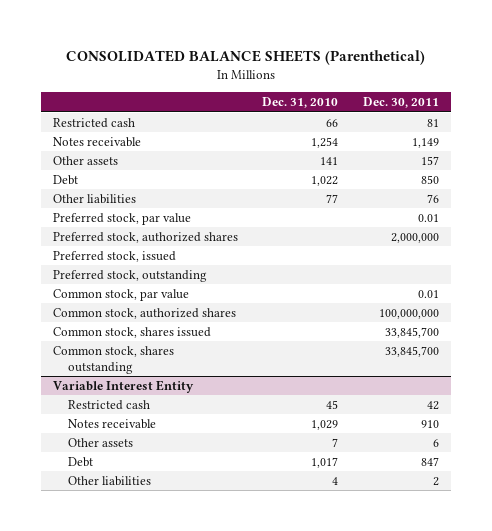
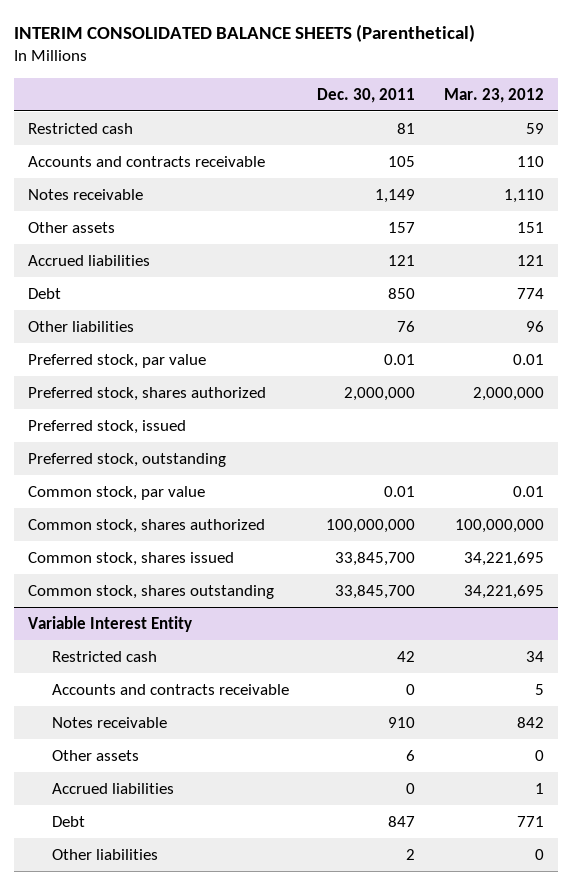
[65,50,425,66] CONSOLIDATED BALANCE SHEETS (Parenthetical) -> [13,24,475,43] INTERIM CONSOLIDATED BALANCE SHEETS (Parenthetical)
[262,97,339,109] Dec. 31, 2010 -> none
none -> [443,87,544,103] Mar. 23, 2012
none -> [27,155,265,167] Accounts and contracts receivable
none -> [27,254,150,266] Accrued liabilities
[52,232,238,244] Preferred stock, authorized shares -> [27,386,266,401] Preferred stock, shares authorized
[52,308,236,320] Common stock, authorized shares -> [27,518,265,533] Common stock, shares authorized
none -> [52,683,290,695] Accounts and contracts receivable
none -> [52,782,175,794] Accrued liabilities

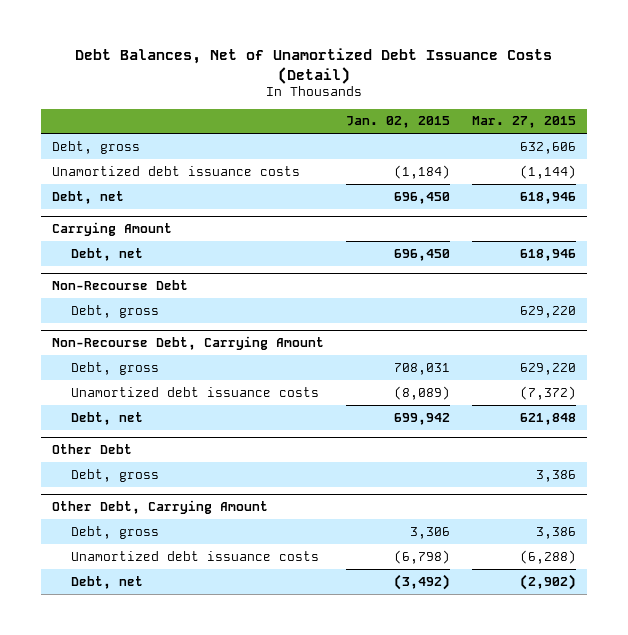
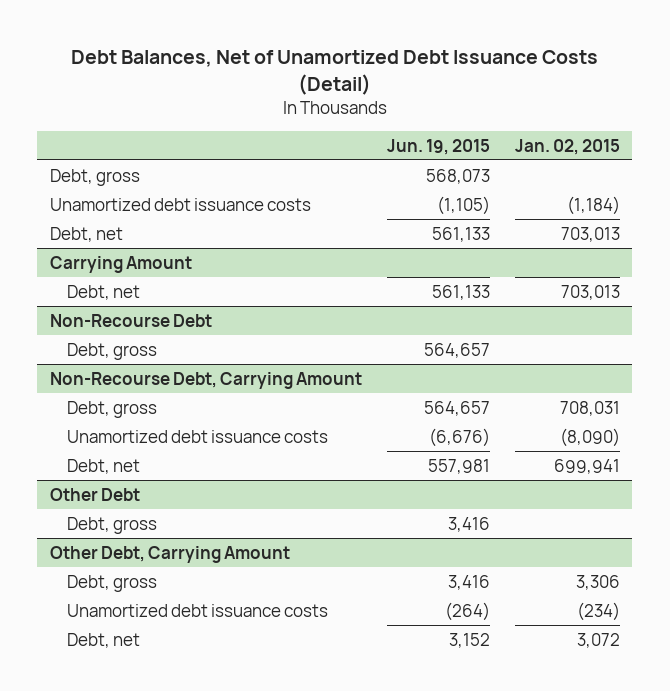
[472,116,577,129] Mar. 27, 2015 -> none
none -> [386,138,490,155] Jun. 19, 2015
[394,191,451,204] 696,450 -> [560,226,620,242] 703,013
[394,248,451,261] 696,450 -> [560,284,620,300] 703,013
[394,385,451,400] (8,089) -> [559,427,620,447] (8,090)
[394,412,451,425] 699,942 -> [553,458,620,474] 699,941
[394,549,451,564] (6,798) -> [576,601,620,621] (234)
[394,573,451,590] (3,492) -> [576,632,620,648] 3,072

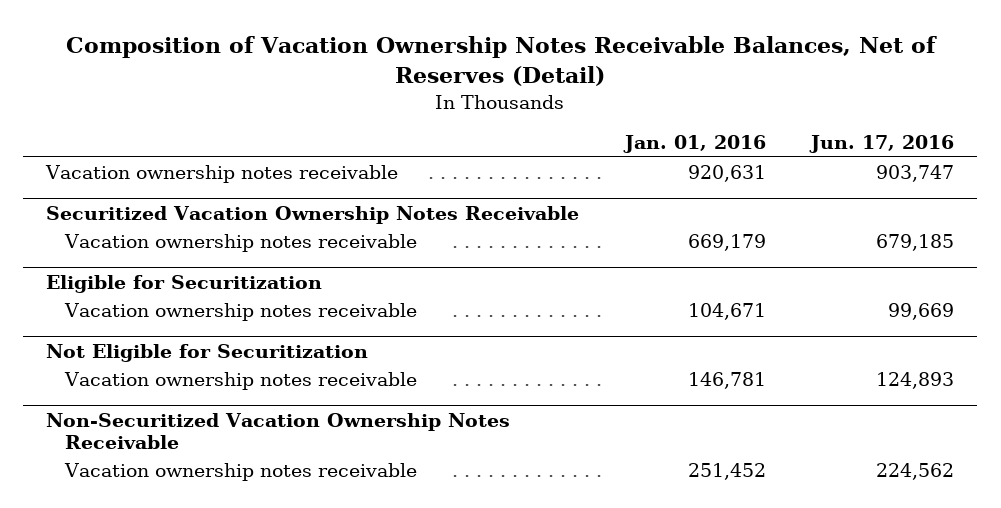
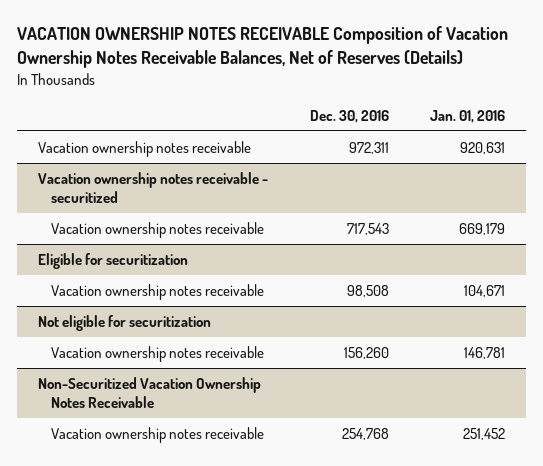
[66,36,938,86] Composition of Vacation Ownership Notes Receivable Balances, Net of Reserves (Detail) -> [16,26,508,68] VACATION OWNERSHIP NOTES RECEIVABLE Composition of Vacation Ownership Notes Receivable Balances, Net of Reserves (Details)
[809,135,955,154] Jun. 17, 2016 -> none
none -> [309,109,389,123] Dec. 30, 2016
[46,205,580,224] Securitized Vacation Ownership Notes Receivable -> [37,171,268,204] Vacation ownership notes receivable - securitized
[46,274,323,293] Eligible for Securitization -> [37,252,188,269] Eligible for securitization
[46,343,369,362] Not Eligible for Securitization -> [37,314,211,331] Not eligible for securitization

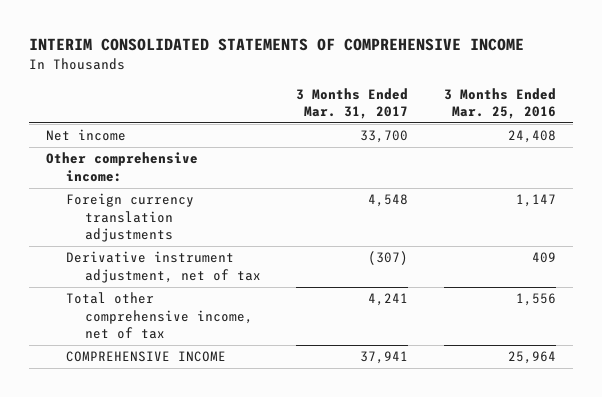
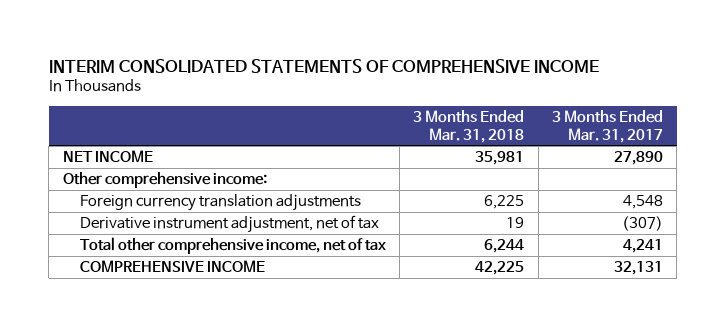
[443,87,556,120] 3 Months Ended Mar. 25, 2016 -> none
none -> [413,110,525,143] 3 Months Ended Mar. 31, 2018
[46,129,127,142] Net income -> [62,150,153,163] NET INCOME
[360,130,409,144] 33,700 -> [614,151,664,166] 27,890
[360,351,409,365] 37,941 -> [614,261,664,276] 32,131

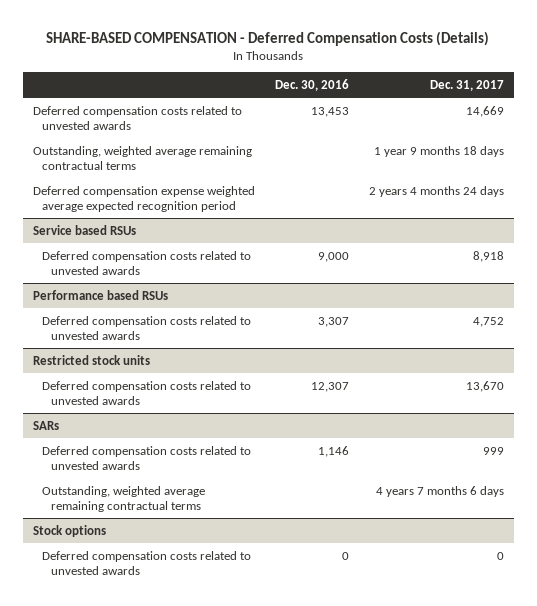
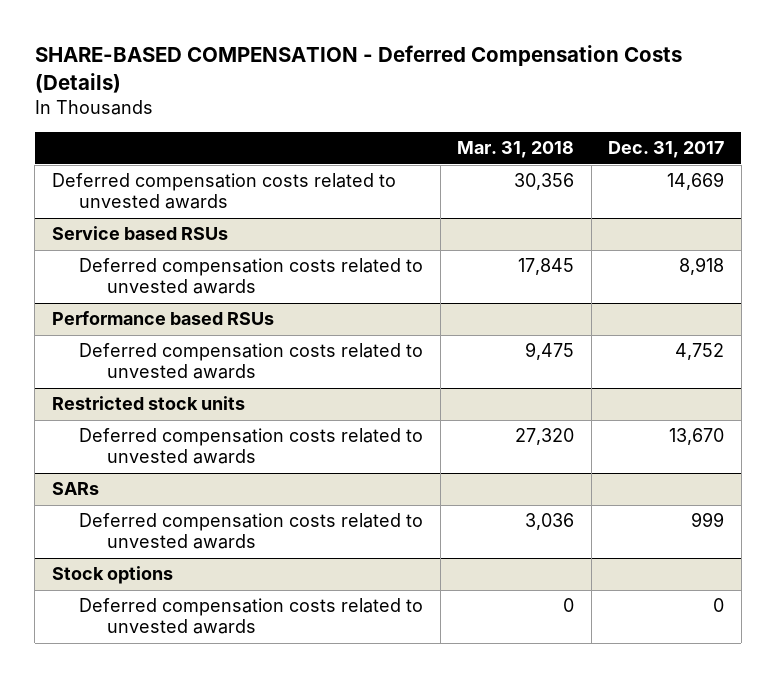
[274,78,349,91] Dec. 30, 2016 -> none
none -> [457,141,575,159] Mar. 31, 2018
[32,145,252,171] Outstanding, weighted average remaining contractual terms -> none
[32,185,255,213] Deferred compensation expense weighted average expected recognition period -> none
[41,485,205,513] Outstanding, weighted average remaining contractual terms -> none

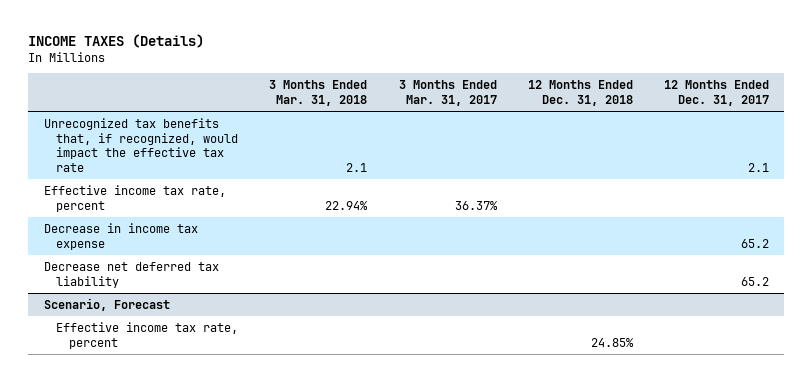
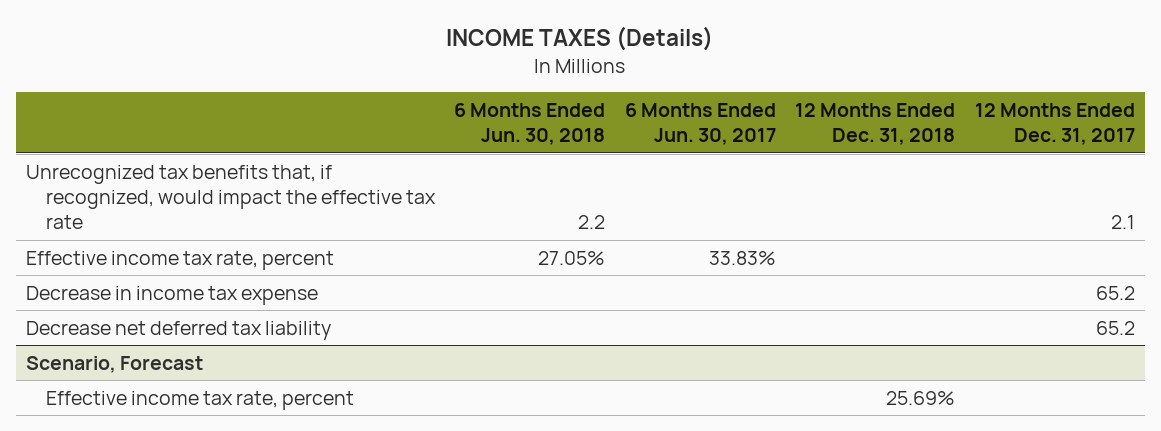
[269,80,368,106] 3 Months Ended Mar. 31, 2018 -> none
[398,80,497,106] 3 Months Ended Mar. 31, 2017 -> none
none -> [454,102,606,146] 6 Months Ended Jun. 30, 2018
none -> [624,102,776,146] 6 Months Ended Jun. 30, 2017
[590,337,634,347] 24.85% -> [886,390,956,405] 25.69%

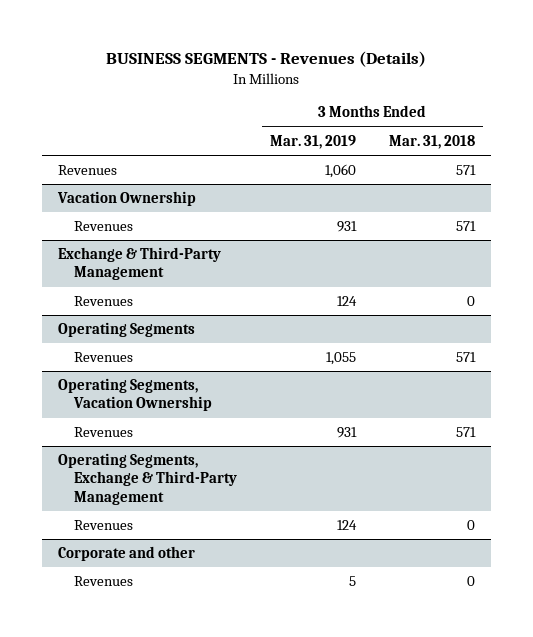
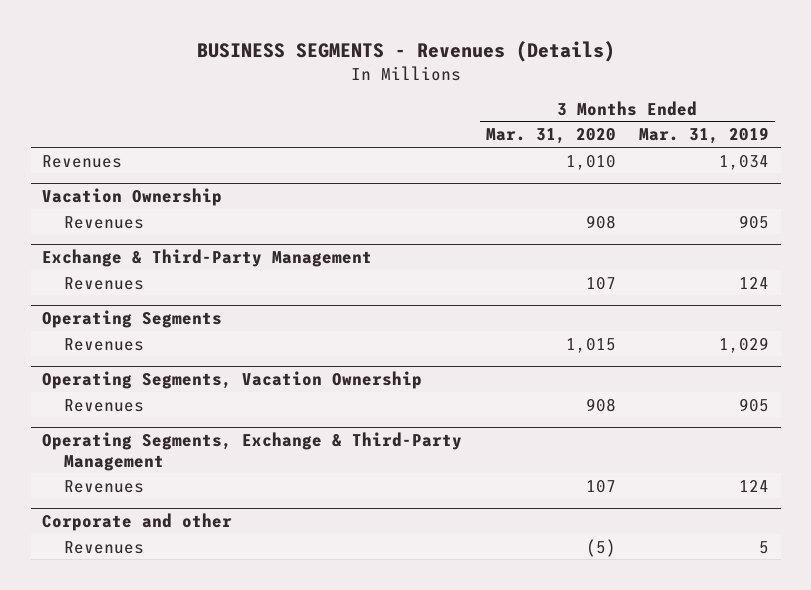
[388,134,475,149] Mar. 31, 2018 -> none
none -> [485,128,616,145] Mar. 31, 2020
[324,164,356,179] 1,060 -> [719,154,770,170] 1,034
[336,221,357,233] 931 -> [739,214,770,229] 905
[325,352,356,366] 1,055 -> [719,336,770,353] 1,029
[336,427,357,439] 931 -> [739,397,770,412] 905

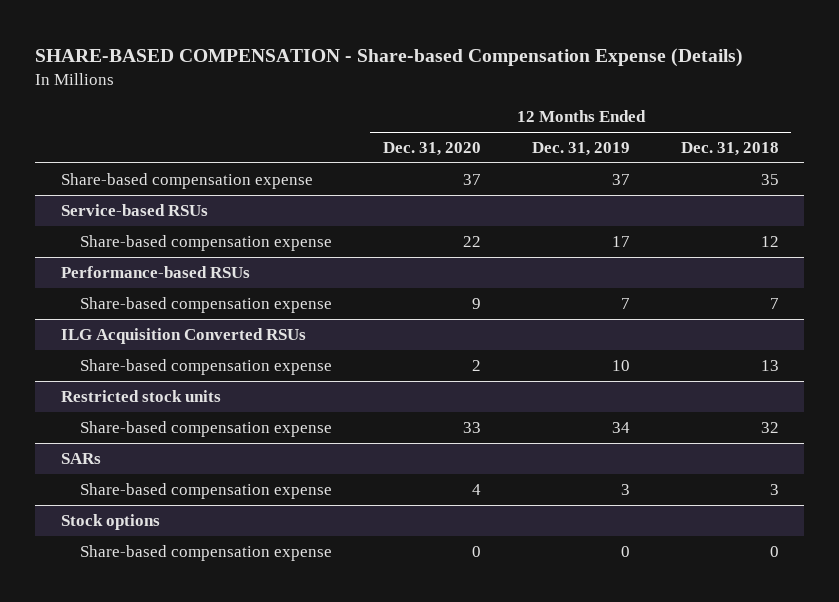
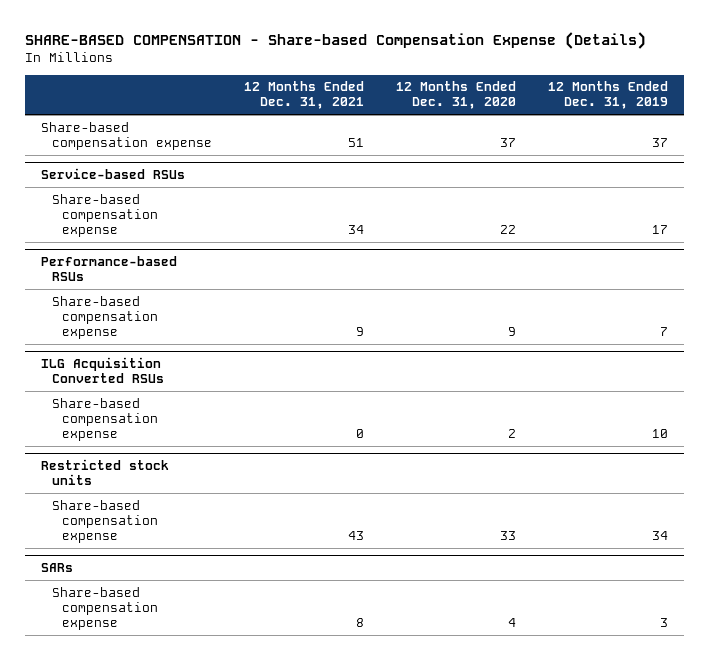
[680,141,779,156] Dec. 31, 2018 -> none
none -> [243,81,364,110] 12 Months Ended Dec. 31, 2021
[60,513,160,530] Stock options -> none
[80,544,333,561] Share-based compensation expense -> none

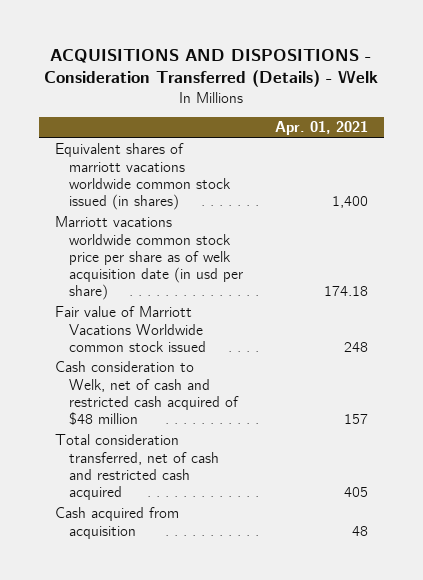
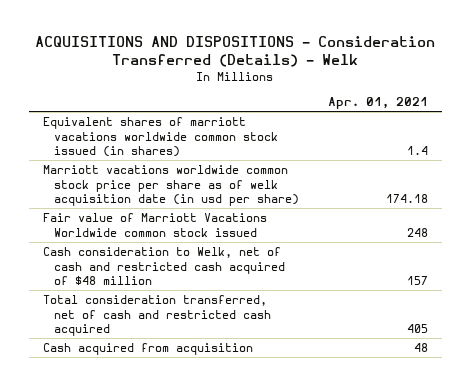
[331,196,368,209] 1,400 -> [406,146,428,156] 1.4

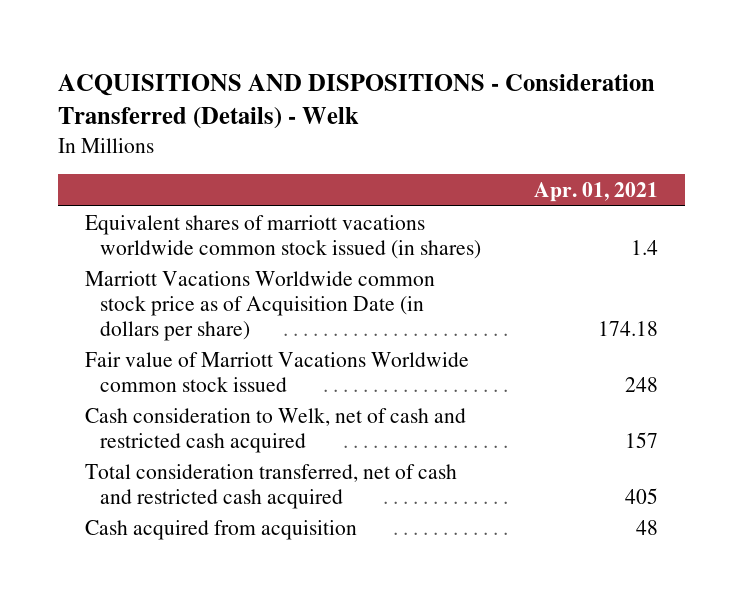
[42,164,300,207] Marriott vacations worldwide common stock price per share as of welk acquisition date (in usd per share) -> [84,270,435,341] Marriott Vacations Worldwide common stock price as of Acquisition Date (in dollars per share)
[42,246,286,286] Cash consideration to Welk, net of cash and restricted cash acquired of $48 million -> [84,407,466,453] Cash consideration to Welk, net of cash and restricted cash acquired

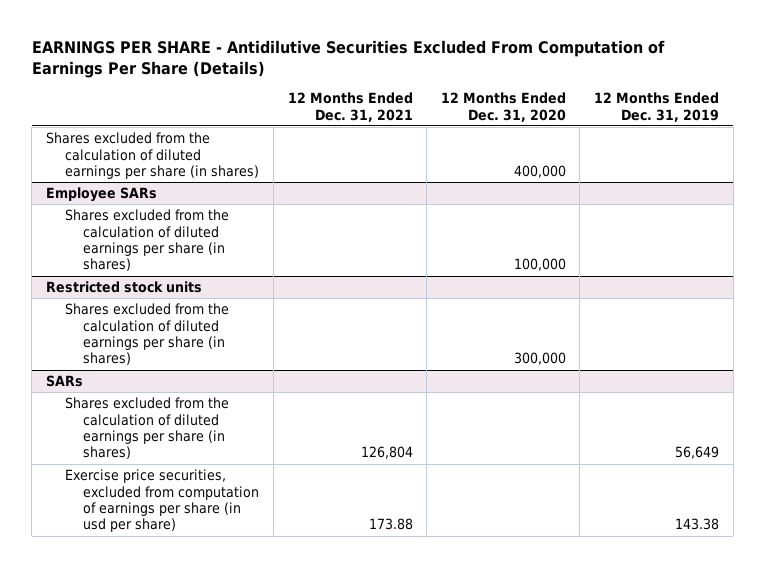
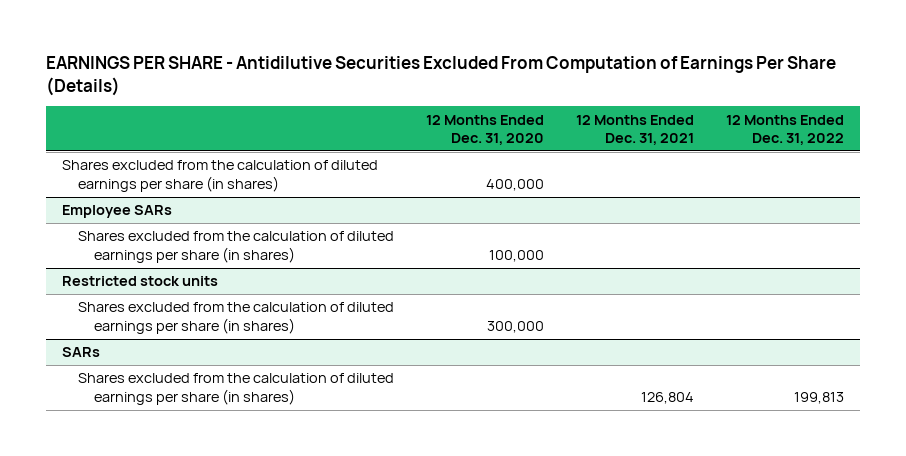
[593,92,719,122] 12 Months Ended Dec. 31, 2019 -> none
none -> [725,114,844,145] 12 Months Ended Dec. 31, 2022
[64,469,260,533] Exercise price securities, excluded from computation of earnings per share (in usd per share) -> none

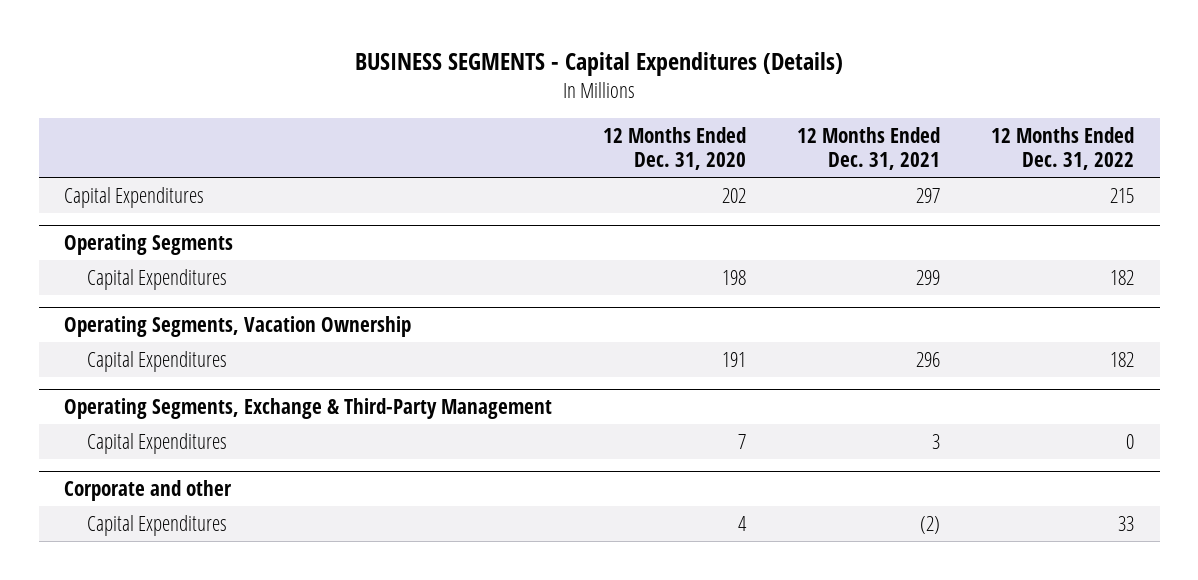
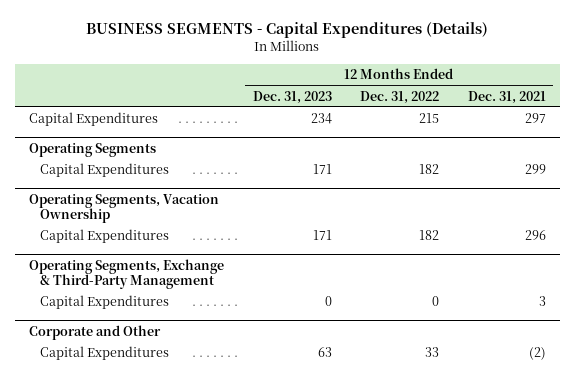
[603,126,747,170] 12 Months Ended Dec. 31, 2020 -> none
none -> [252,90,332,104] Dec. 31, 2023
[64,479,233,501] Corporate and other -> [28,324,161,340] Corporate and Other

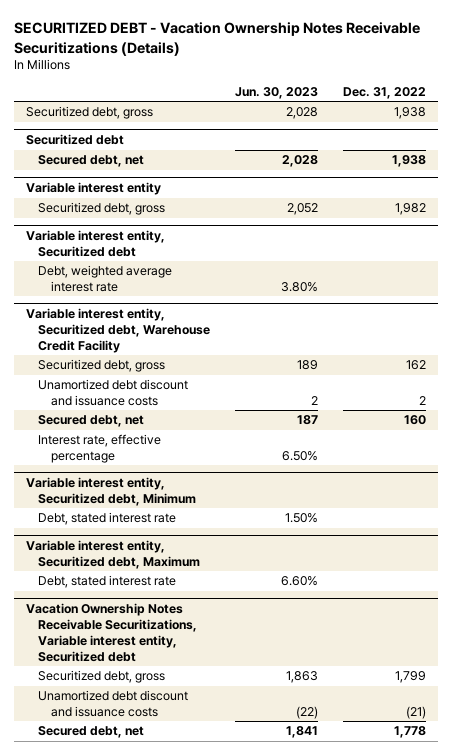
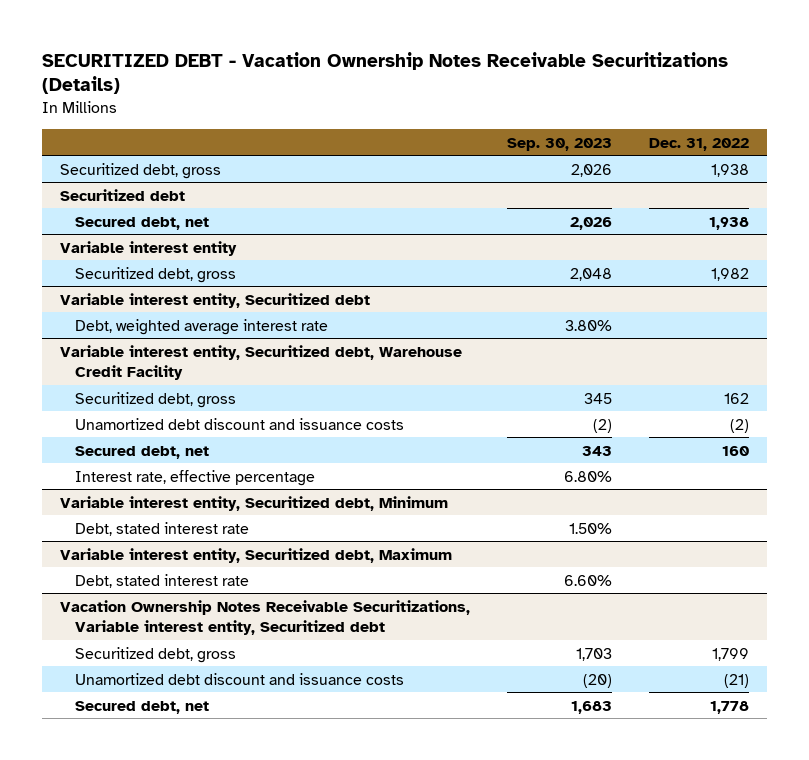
[234,87,318,100] Jun. 30, 2023 -> none
none -> [506,137,612,151] Sep. 30, 2023
[418,396,426,406] 2 -> [729,418,749,433] (2)

